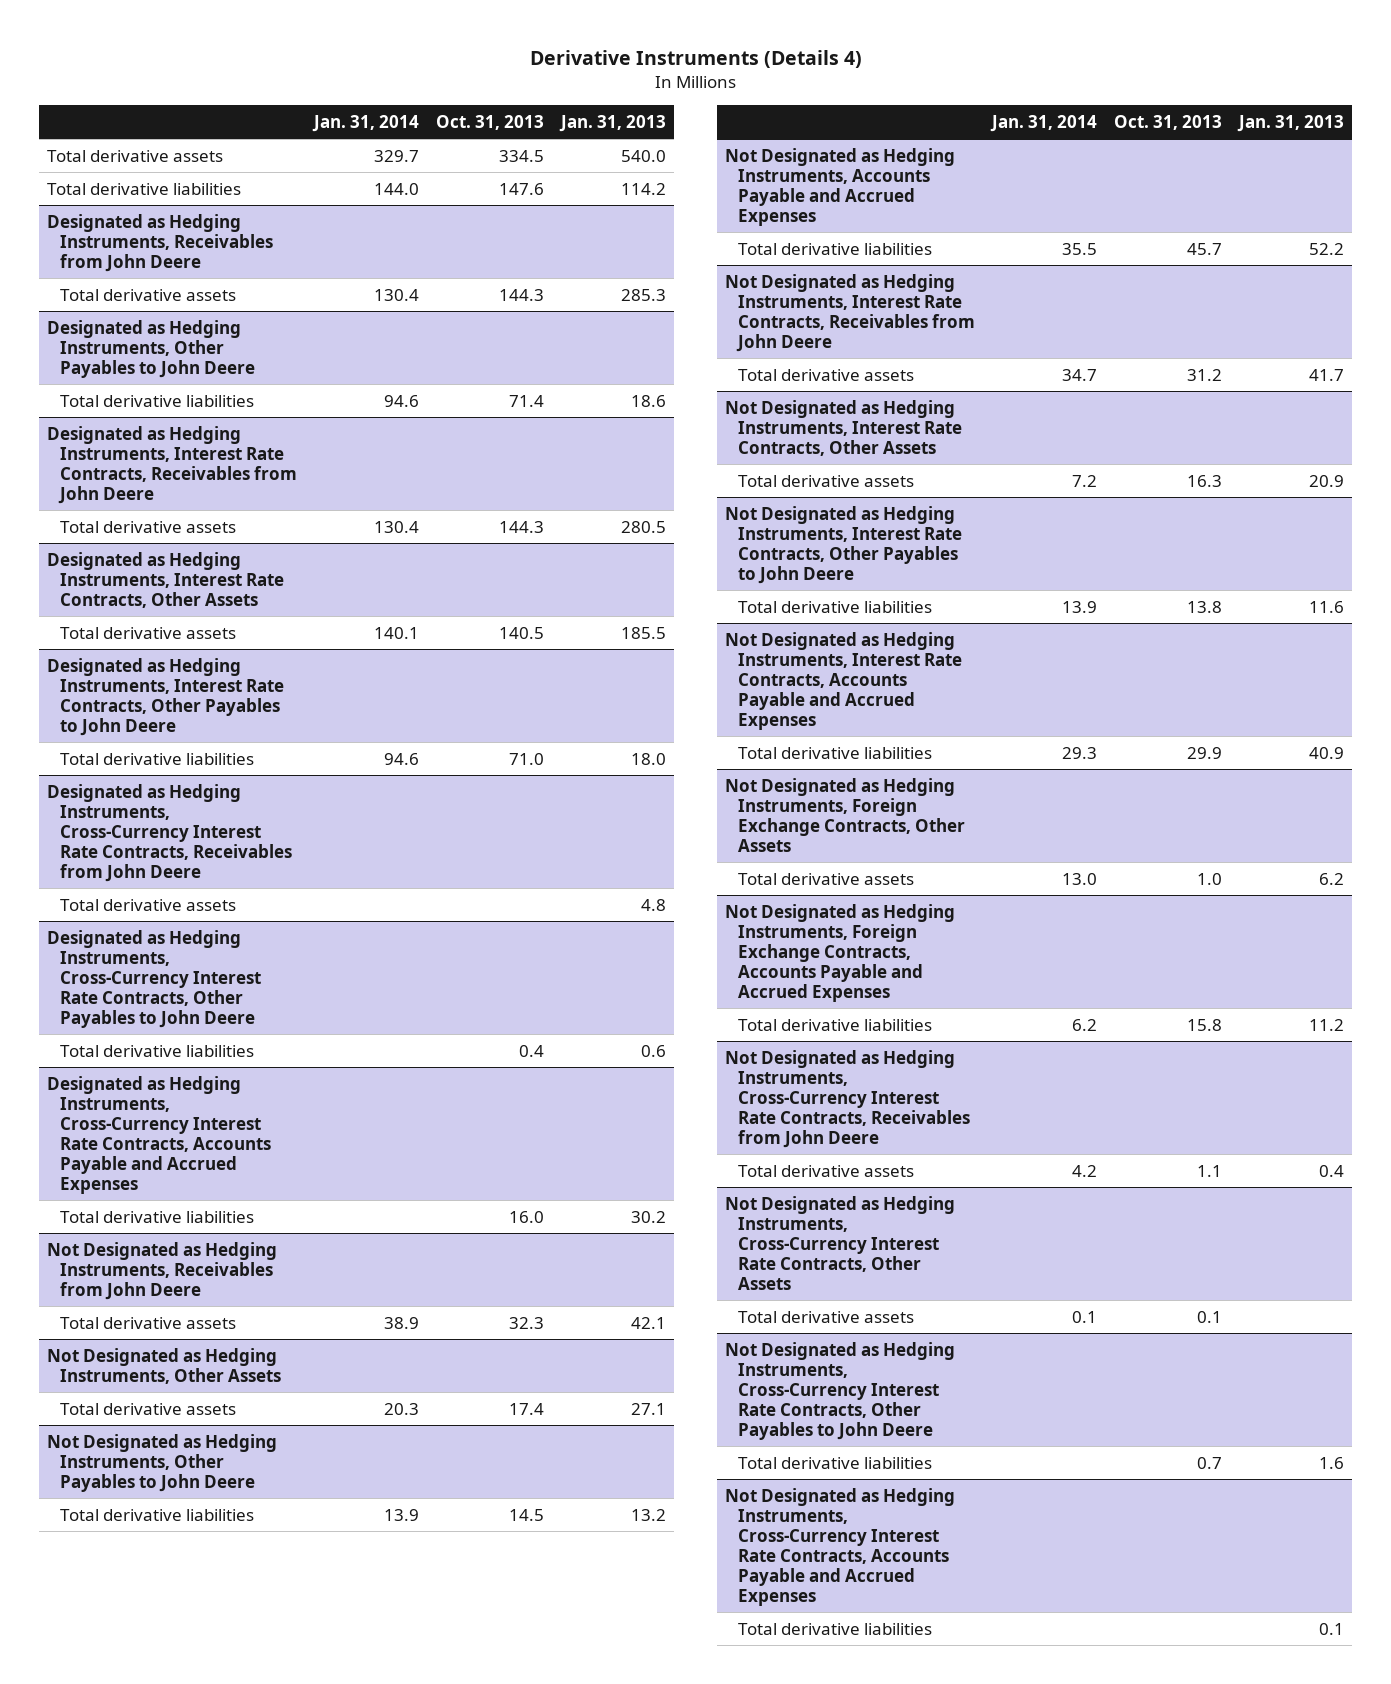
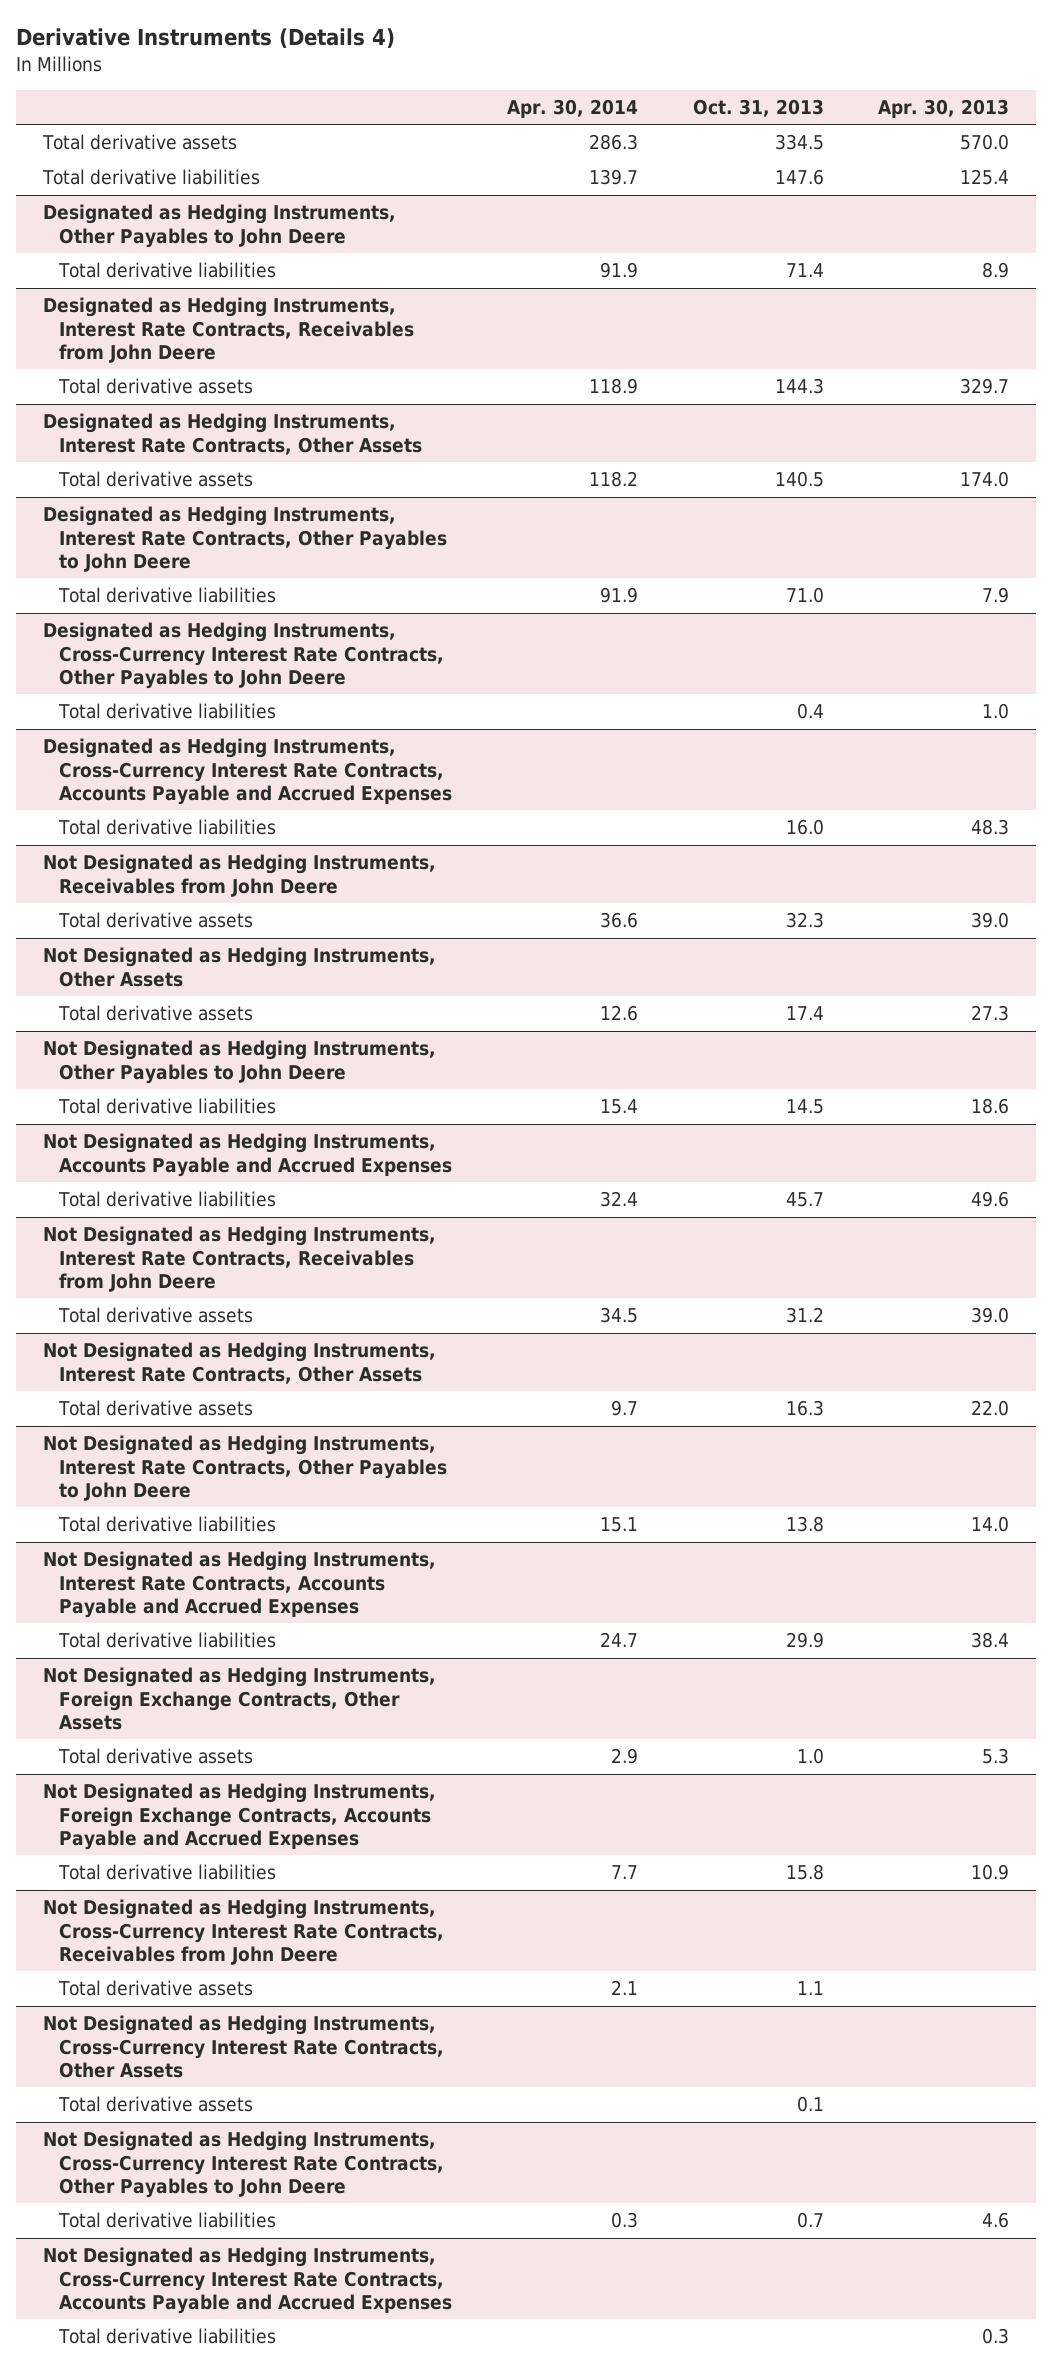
[311,114,419,132] Jan. 31, 2014 -> none
[558,114,666,132] Jan. 31, 2013 -> none
none -> [507,98,639,118] Apr. 30, 2014
none -> [878,98,1010,118] Apr. 30, 2013
[47,213,273,272] Designated as Hedging Instruments, Receivables from John Deere -> none
[59,288,236,301] Total derivative assets -> none
[47,783,292,882] Designated as Hedging Instruments, Cross-Currency Interest Rate Contracts, Receivables from John Deere -> none
[59,898,236,911] Total derivative assets -> none

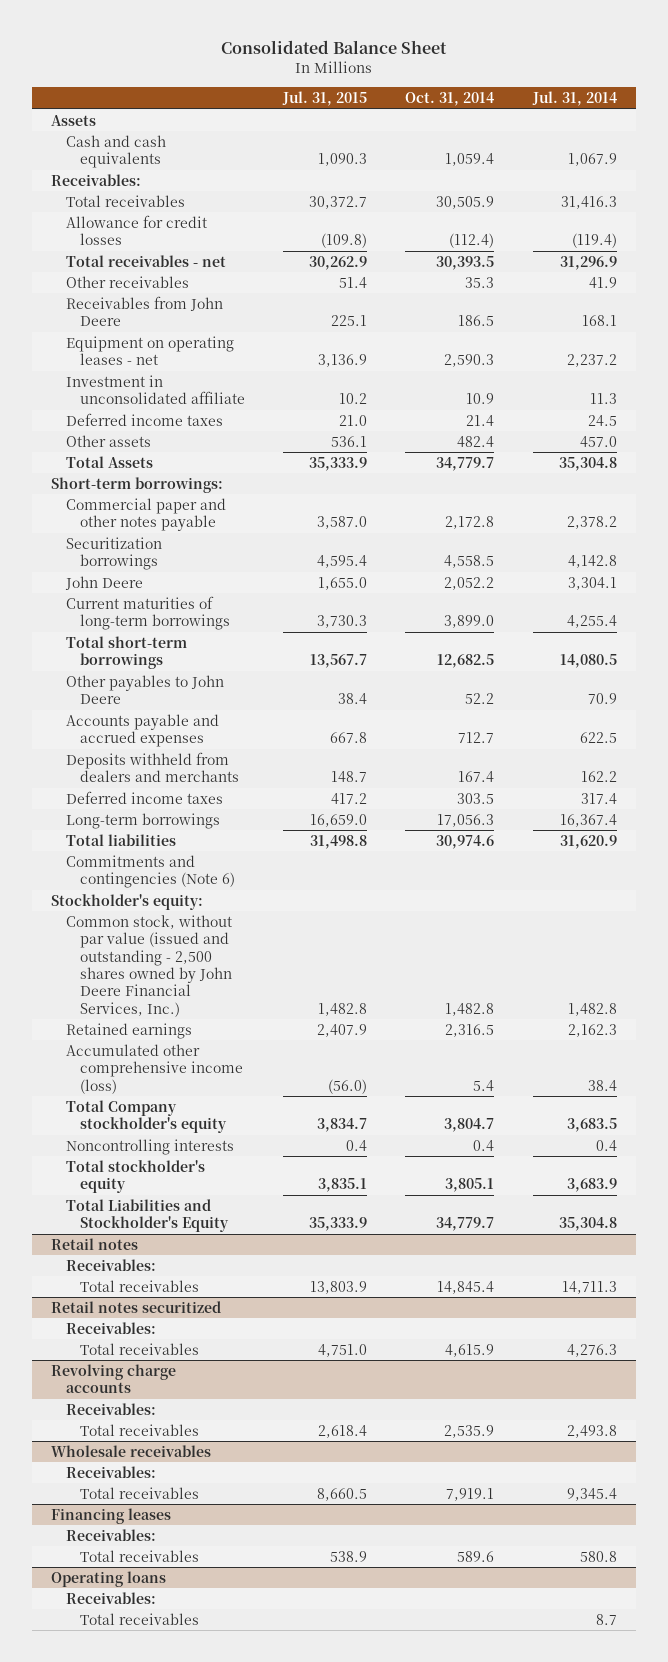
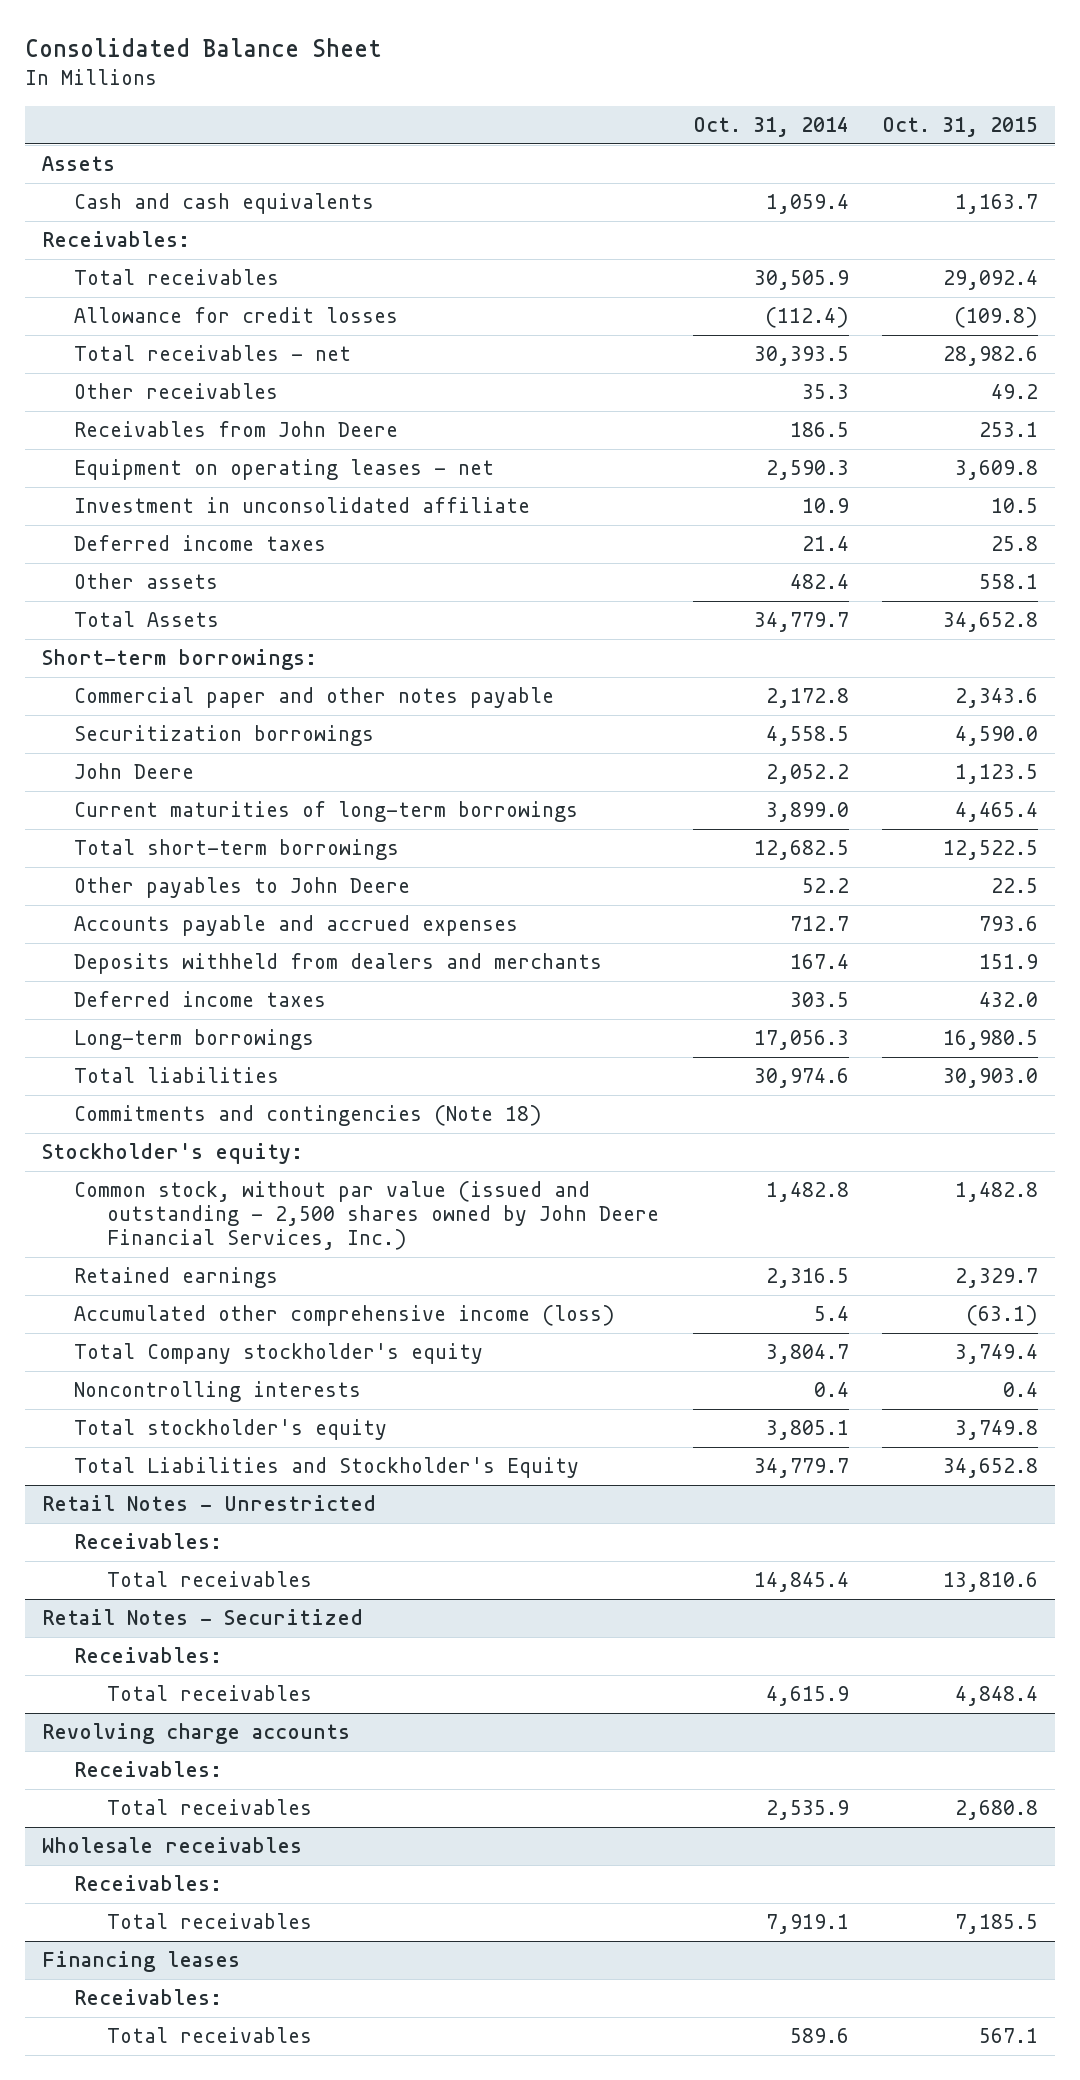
[282,90,368,106] Jul. 31, 2015 -> none
[531,90,617,106] Jul. 31, 2014 -> none
none -> [882,117,1039,138] Oct. 31, 2015
[65,854,236,889] Commitments and contingencies (Note 6) -> [74,1104,543,1126] Commitments and contingencies (Note 18)
[51,1237,139,1250] Retail notes -> [41,1494,376,1511] Retail Notes - Unrestricted
[51,1300,222,1313] Retail notes securitized -> [41,1608,363,1625] Retail Notes - Securitized
[51,1570,167,1587] Operating loans -> none
[65,1591,156,1604] Receivables: -> none
[80,1612,200,1625] Total receivables -> none

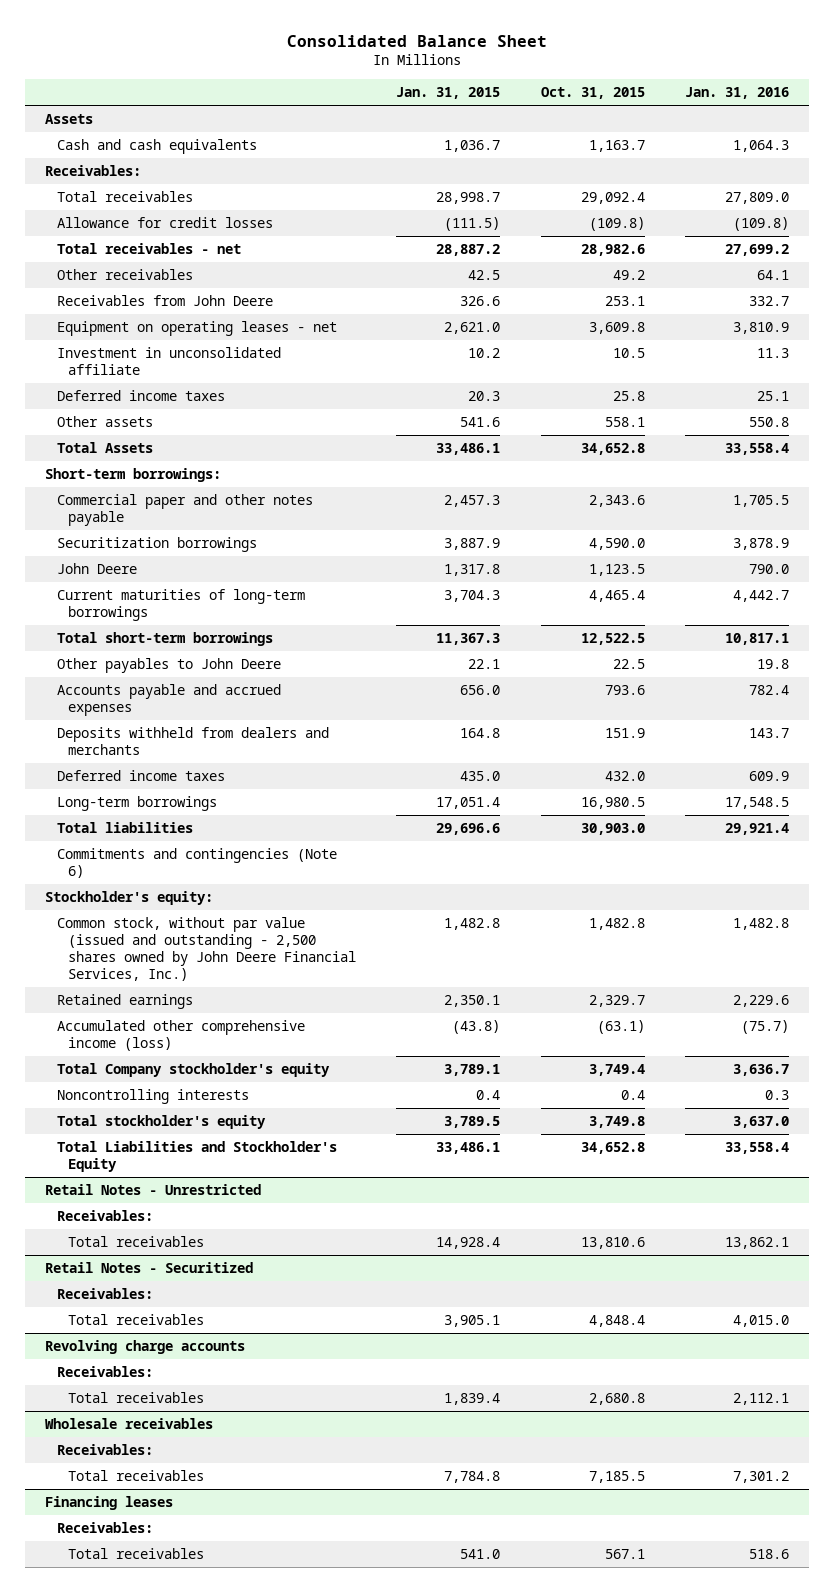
[692,117,849,138] Oct. 31, 2014 -> none
none -> [396,87,501,100] Jan. 31, 2015
none -> [685,87,790,100] Jan. 31, 2016
[74,1104,543,1126] Commitments and contingencies (Note 18) -> [56,848,337,879] Commitments and contingencies (Note 6)

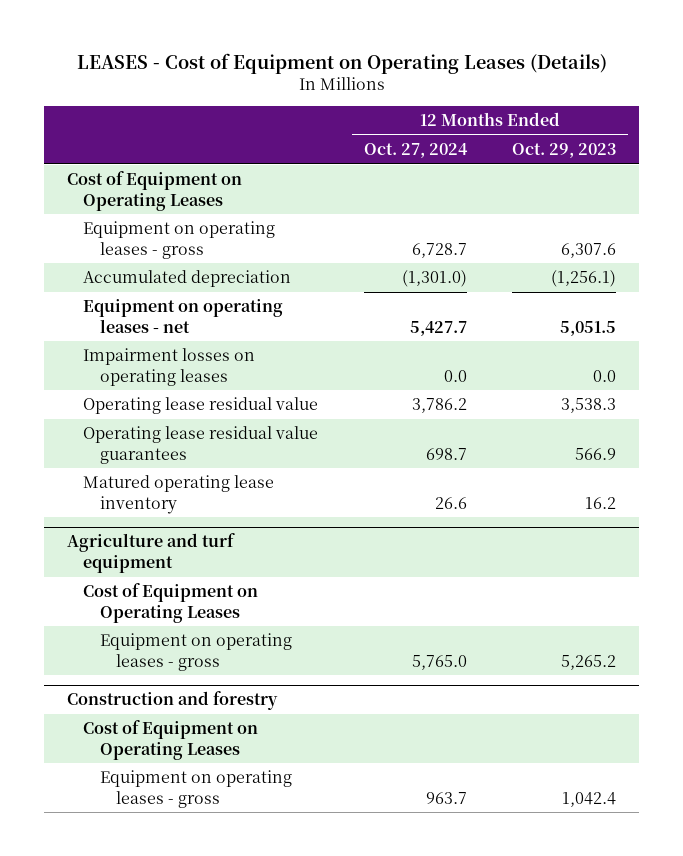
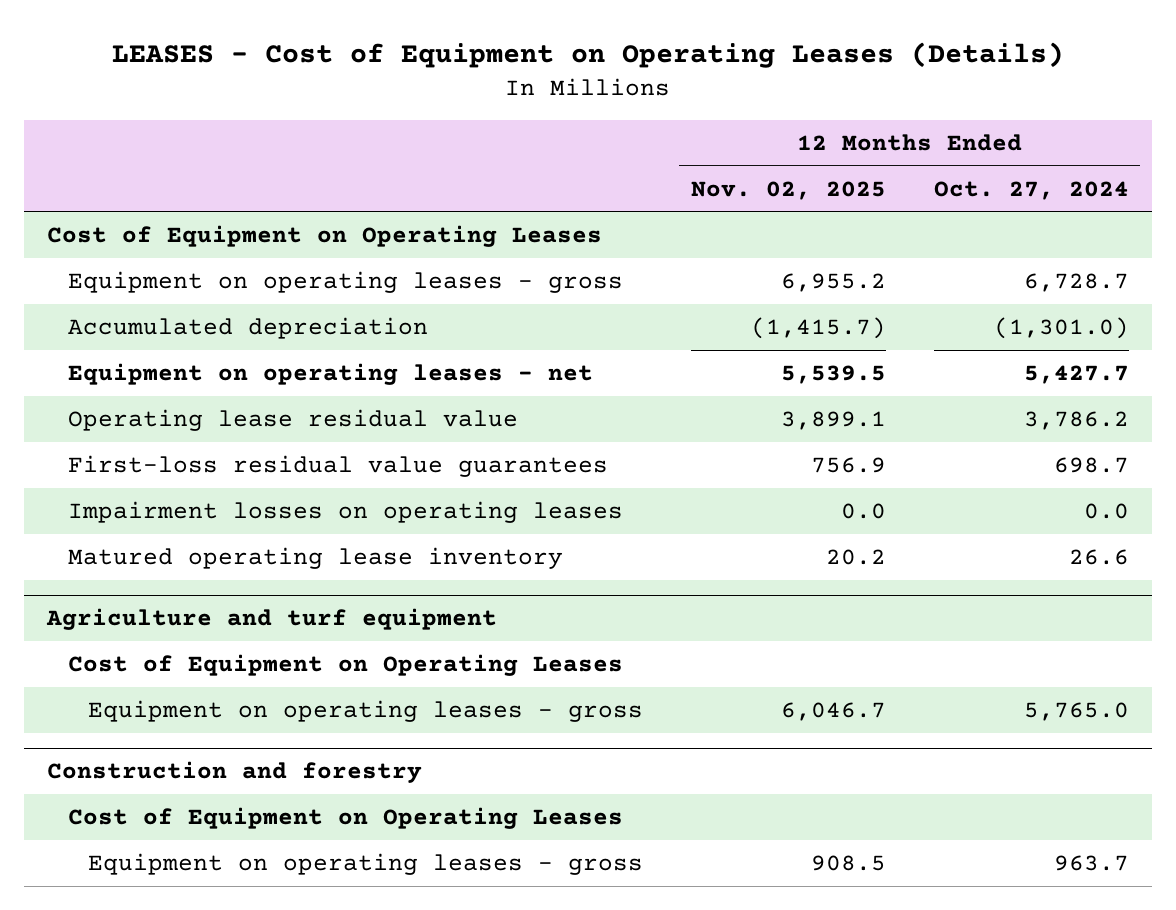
[512,143,617,159] Oct. 29, 2023 -> none
none -> [690,180,886,200] Nov. 02, 2025
[83,426,319,464] Operating lease residual value guarantees -> [67,454,608,477] First-loss residual value guarantees
[83,348,256,386] Impairment losses on operating leases -> [67,500,623,523] Impairment losses on operating leases

